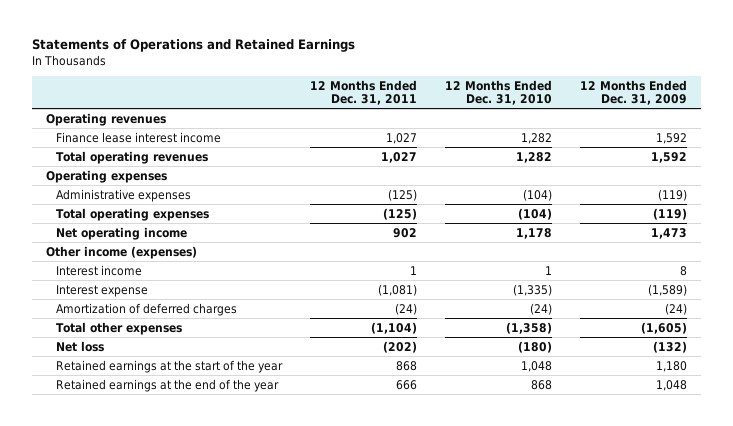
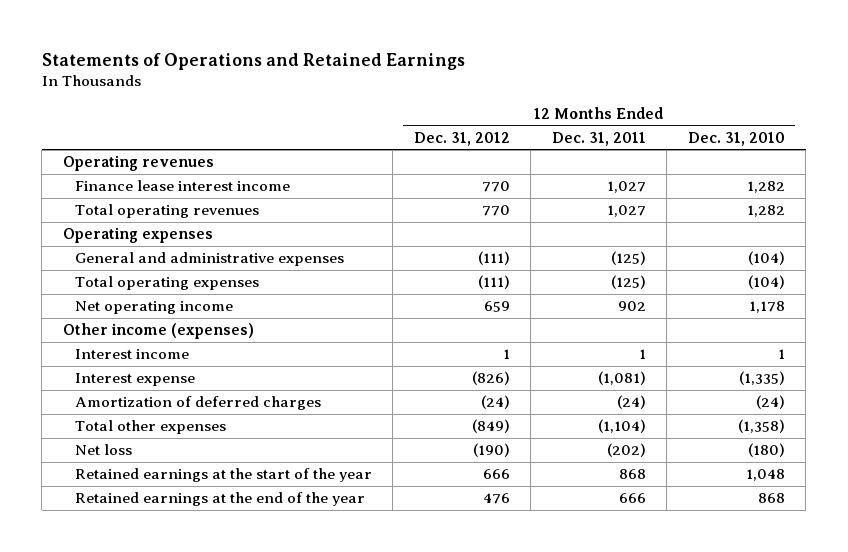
[580,79,688,105] 12 Months Ended Dec. 31, 2009 -> none
none -> [413,131,510,146] Dec. 31, 2012
[55,188,191,202] Administrative expenses -> [74,252,344,267] General and administrative expenses

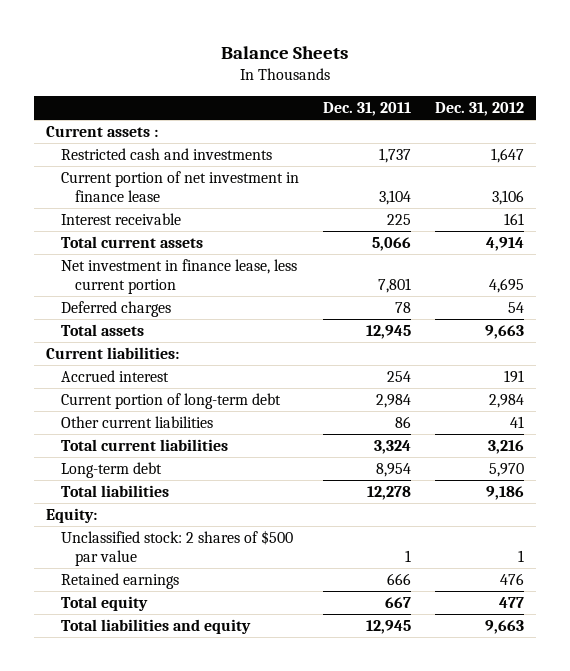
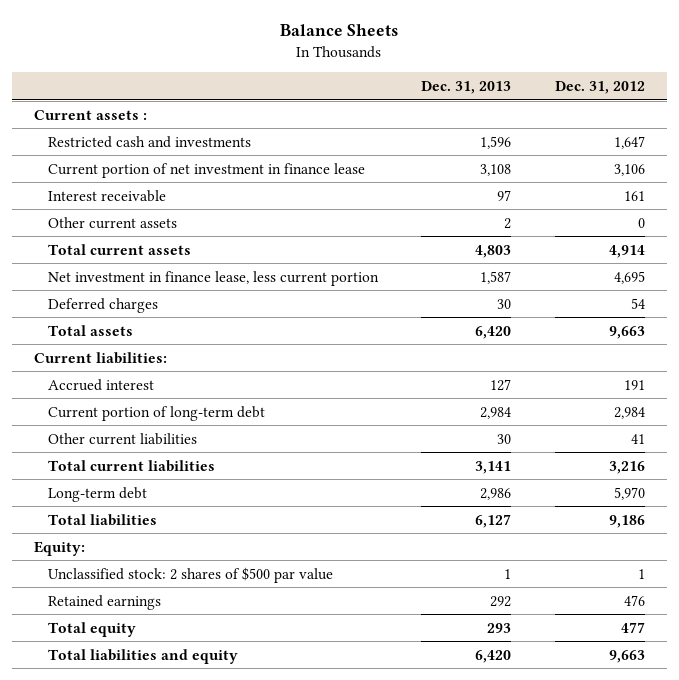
[322,102,411,117] Dec. 31, 2011 -> none
none -> [421,80,512,94] Dec. 31, 2013
none -> [48,216,178,229] Other current assets

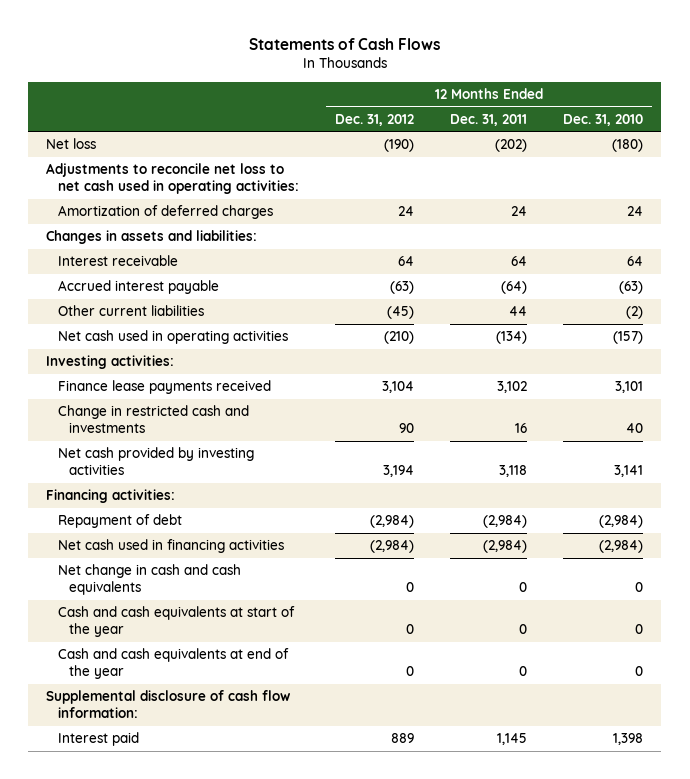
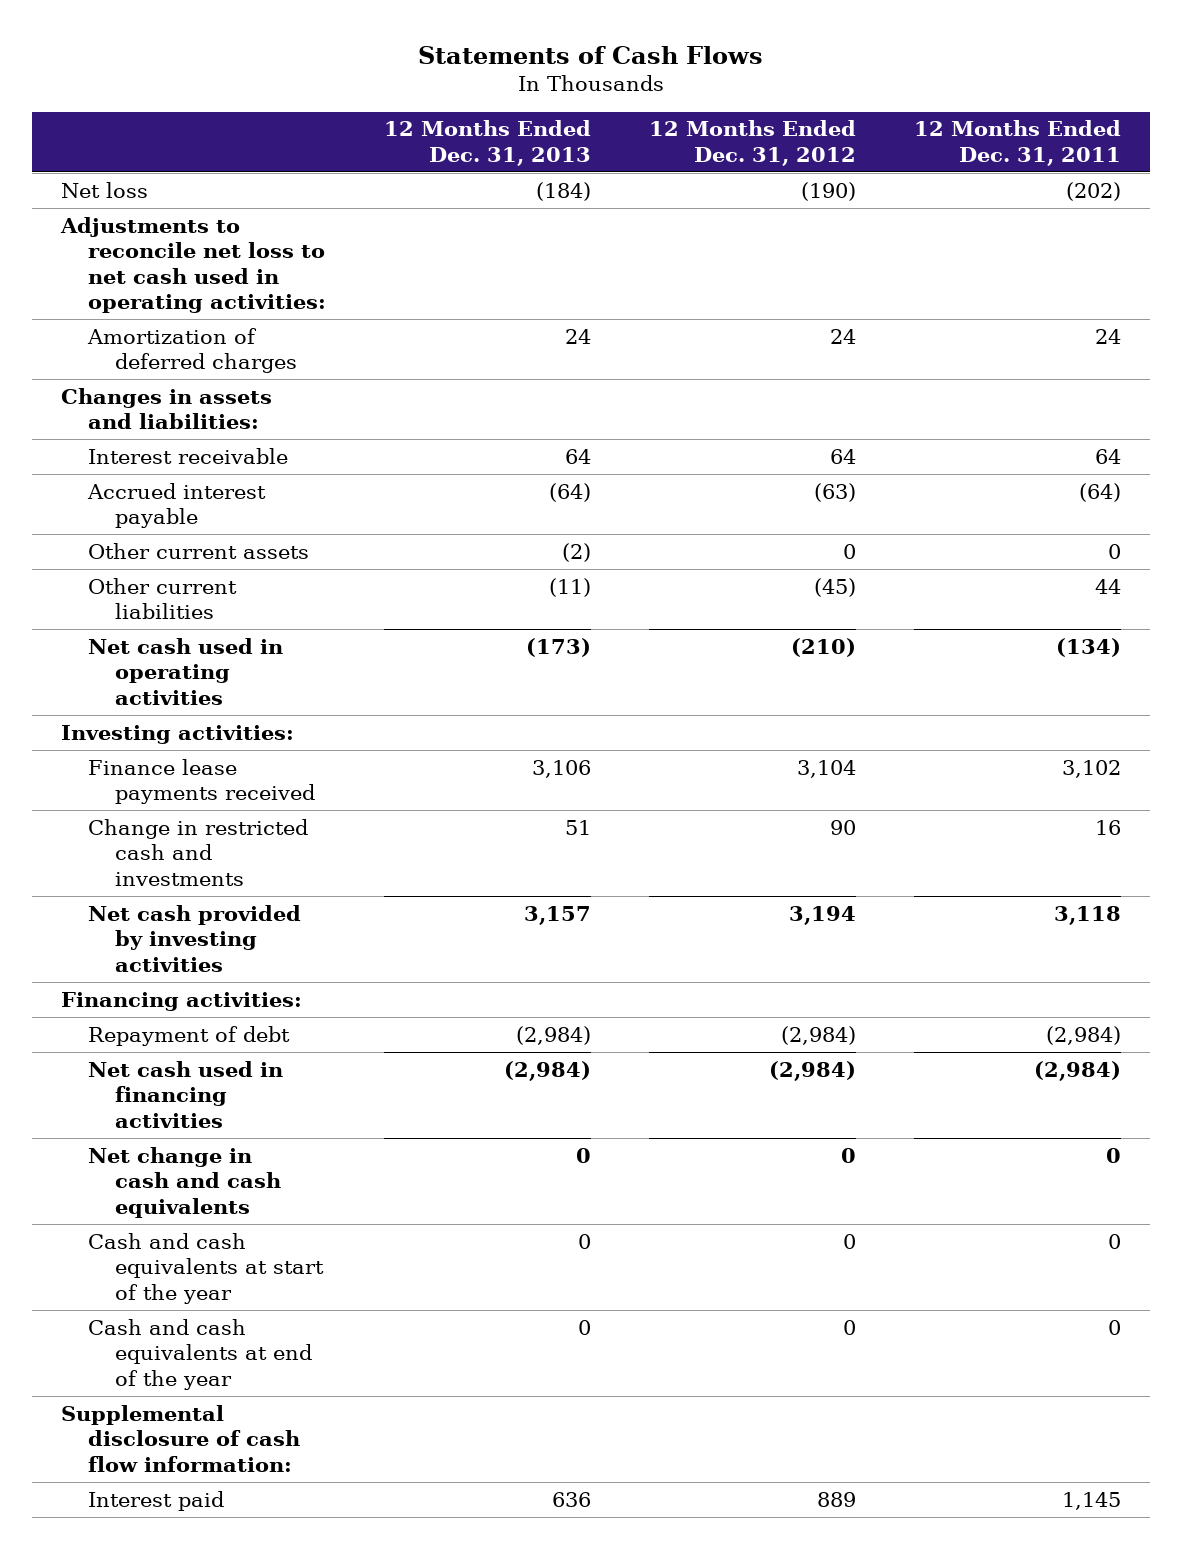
[563,113,644,126] Dec. 31, 2010 -> none
none -> [384,120,592,166] 12 Months Ended Dec. 31, 2013
none -> [87,542,309,559] Other current assets

